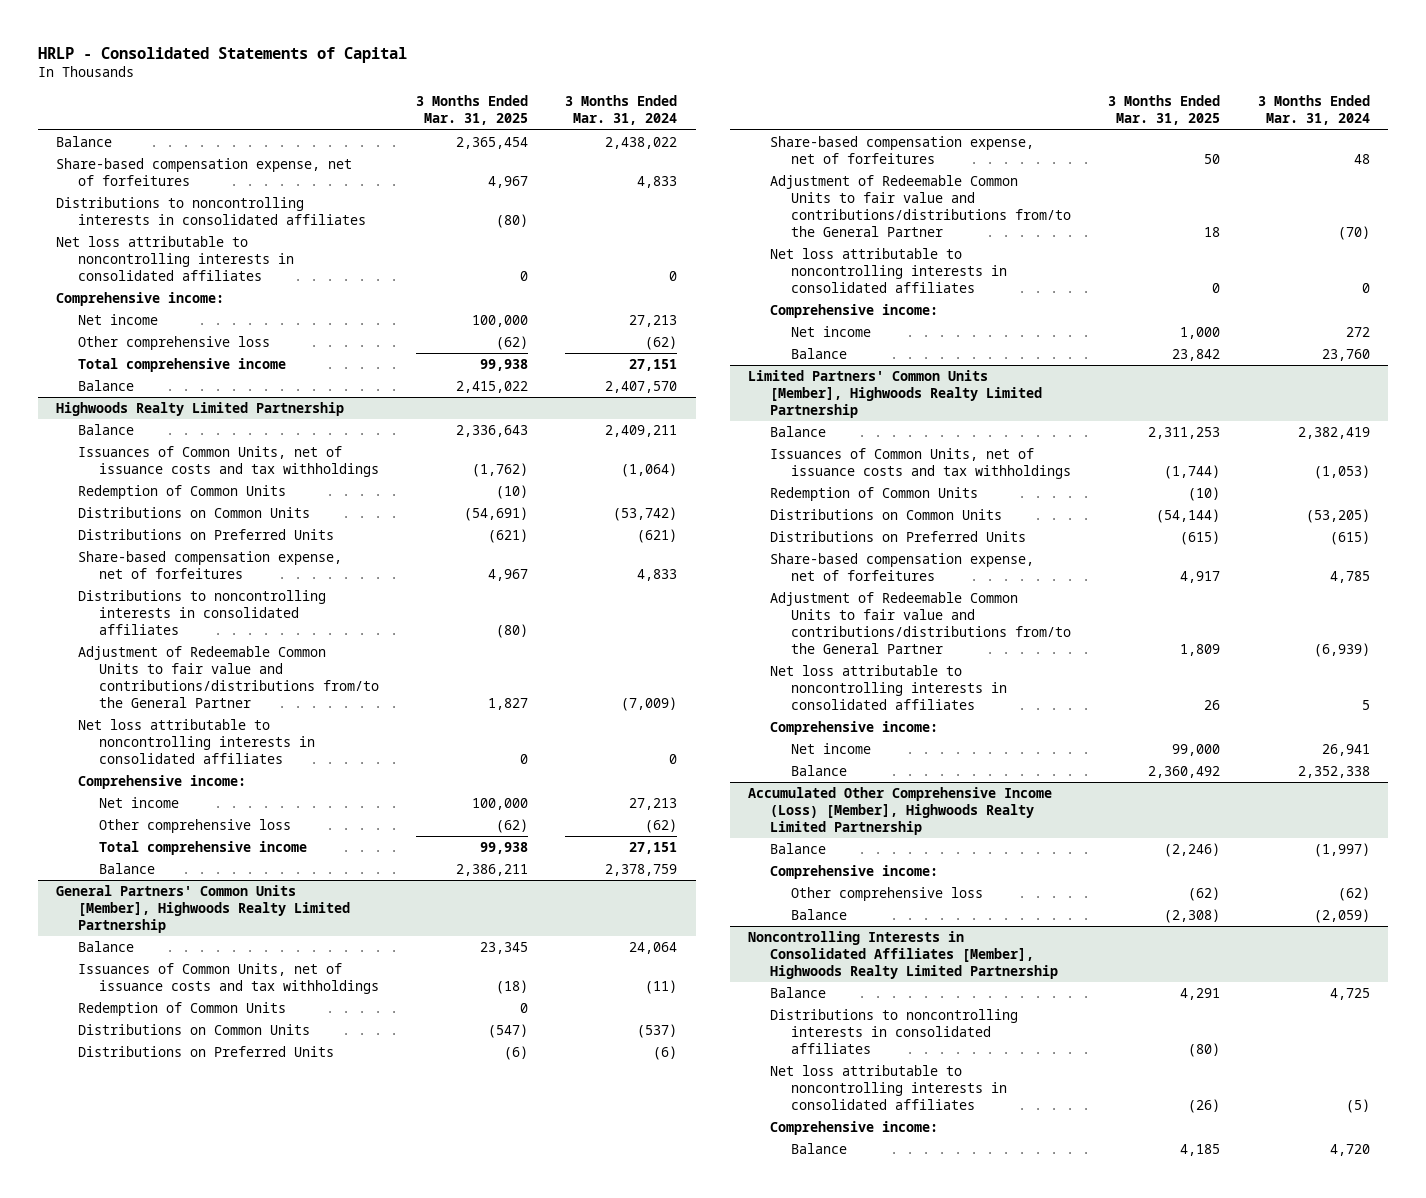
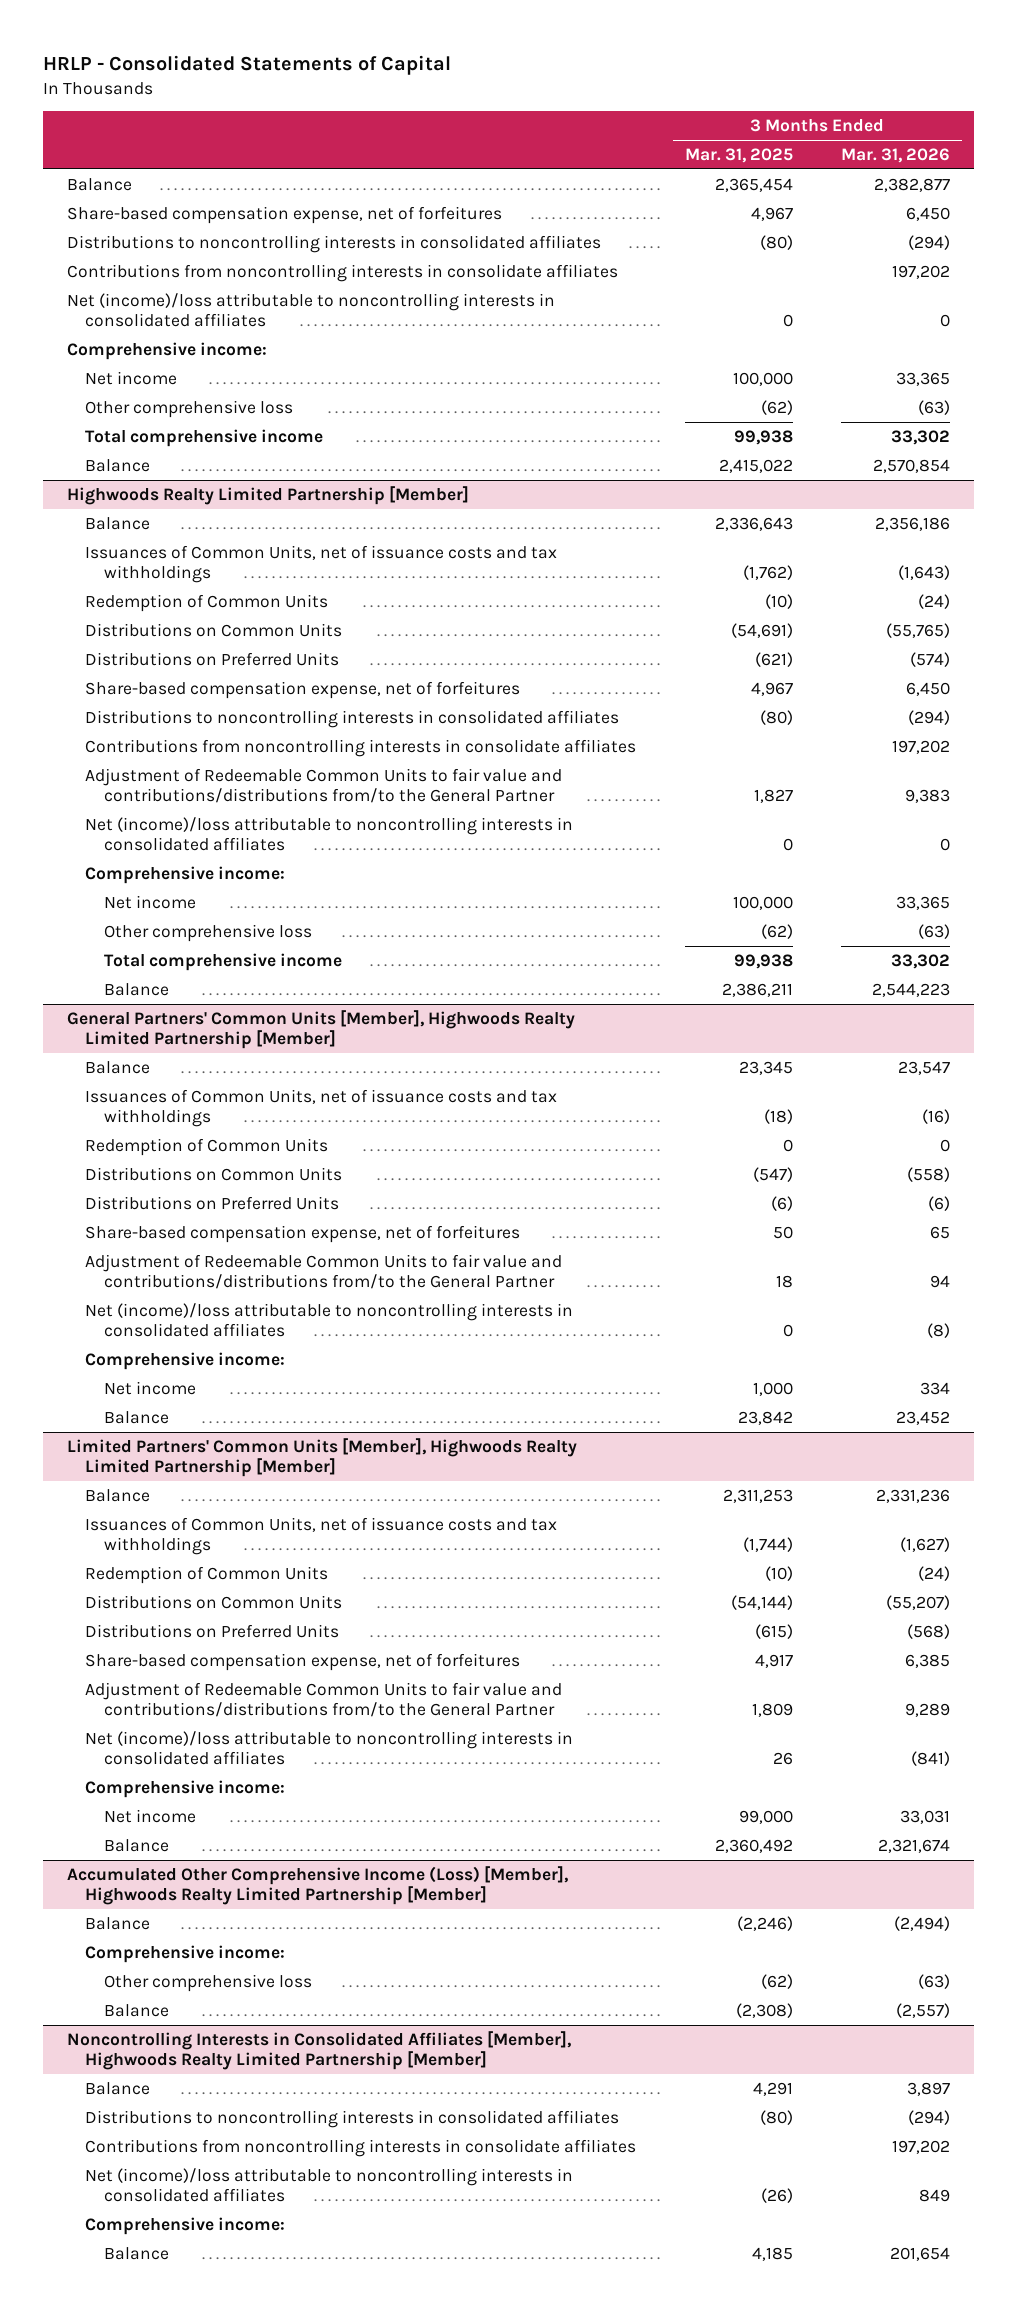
[565,95,678,126] 3 Months Ended Mar. 31, 2024 -> none
none -> [840,148,950,164] Mar. 31, 2026
none -> [66,263,618,282] Contributions from noncontrolling interests in consolidate affiliates
[56,236,294,282] Net loss attributable to noncontrolling interests in consolidated affiliates -> [66,292,555,328] Net (income)/loss attributable to noncontrolling interests in consolidated affiliates
[56,402,345,417] Highwoods Realty Limited Partnership -> [66,485,469,505] Highwoods Realty Limited Partnership [Member]
none -> [85,738,637,757] Contributions from noncontrolling interests in consolidate affiliates
[77,719,316,765] Net loss attributable to noncontrolling interests in consolidated affiliates -> [85,816,574,852] Net (income)/loss attributable to noncontrolling interests in consolidated affiliates
[56,885,350,934] General Partners' Common Units [Member], Highwoods Realty Limited Partnership -> [66,1009,575,1050] General Partners' Common Units [Member], Highwoods Realty Limited Partnership [Member]
[769,248,1008,294] Net loss attributable to noncontrolling interests in consolidated affiliates -> [85,1302,574,1338] Net (income)/loss attributable to noncontrolling interests in consolidated affiliates
[748,370,1042,419] Limited Partners' Common Units [Member], Highwoods Realty Limited Partnership -> [66,1437,577,1478] Limited Partners' Common Units [Member], Highwoods Realty Limited Partnership [Member]
[769,665,1008,711] Net loss attributable to noncontrolling interests in consolidated affiliates -> [85,1730,574,1766] Net (income)/loss attributable to noncontrolling interests in consolidated affiliates
[748,787,1053,836] Accumulated Other Comprehensive Income (Loss) [Member], Highwoods Realty Limited Partnership -> [66,1865,568,1906] Accumulated Other Comprehensive Income (Loss) [Member], Highwoods Realty Limited Partnership [Member]
[748,931,1058,980] Noncontrolling Interests in Consolidated Affiliates [Member], Highwoods Realty Limited Partnership -> [66,2030,571,2071] Noncontrolling Interests in Consolidated Affiliates [Member], Highwoods Realty Limited Partnership [Member]
none -> [85,2138,637,2157] Contributions from noncontrolling interests in consolidate affiliates
[769,1065,1008,1111] Net loss attributable to noncontrolling interests in consolidated affiliates -> [85,2167,574,2203] Net (income)/loss attributable to noncontrolling interests in consolidated affiliates

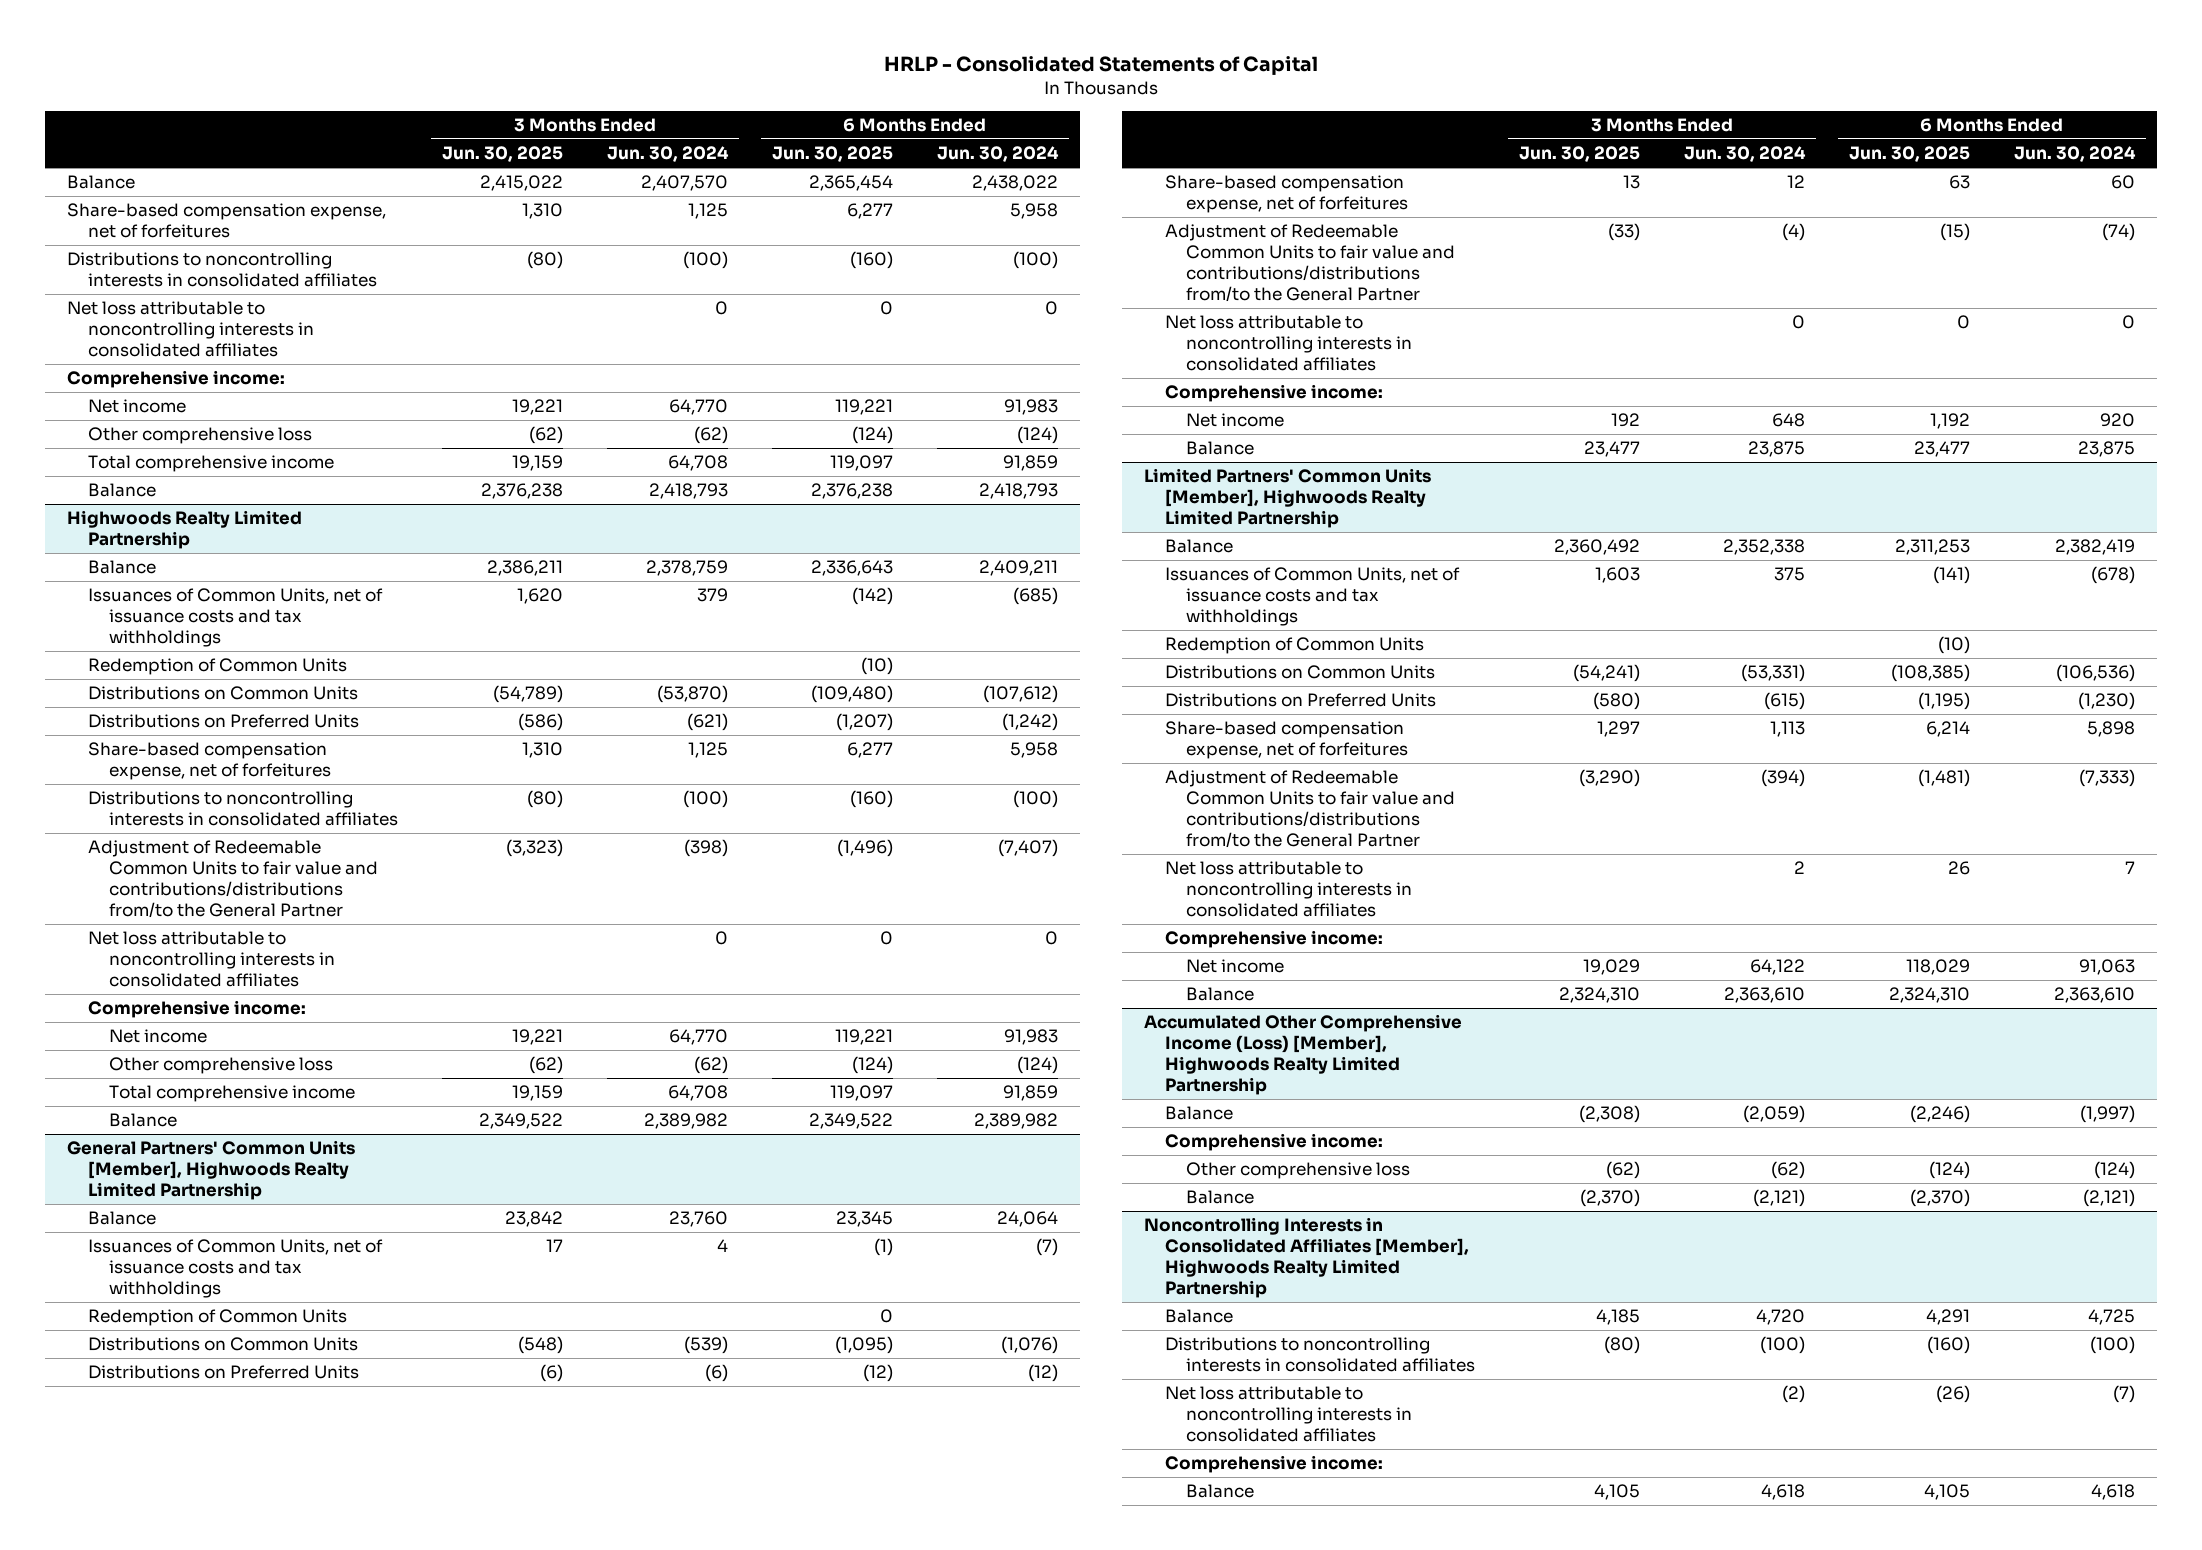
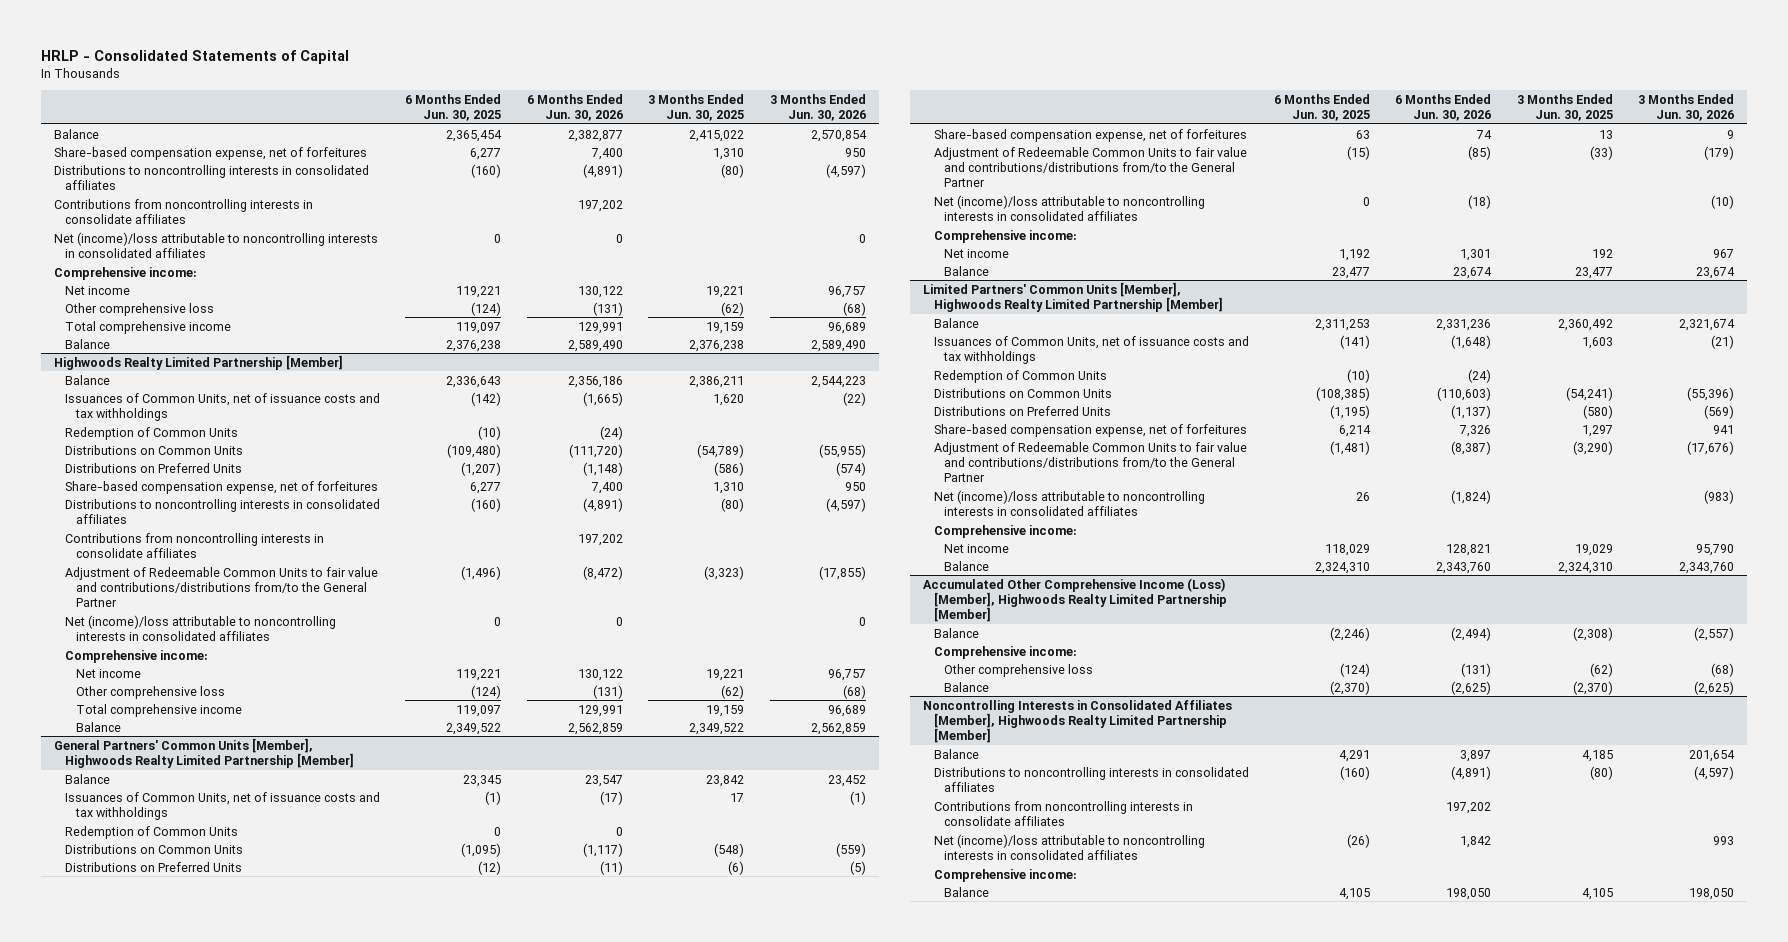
[607,146,730,163] Jun. 30, 2024 -> none
[937,146,1060,163] Jun. 30, 2024 -> none
none -> [526,94,623,122] 6 Months Ended Jun. 30, 2026
none -> [769,94,866,122] 3 Months Ended Jun. 30, 2026
none -> [54,198,314,224] Contributions from noncontrolling interests in consolidate affiliates
[67,301,315,357] Net loss attributable to noncontrolling interests in consolidated affiliates -> [54,231,379,258] Net (income)/loss attributable to noncontrolling interests in consolidated affiliates
[67,510,303,550] Highwoods Realty Limited Partnership -> [54,354,344,370] Highwoods Realty Limited Partnership [Member]
none -> [65,532,325,558] Contributions from noncontrolling interests in consolidate affiliates
[88,931,336,987] Net loss attributable to noncontrolling interests in consolidated affiliates -> [65,614,337,641] Net (income)/loss attributable to noncontrolling interests in consolidated affiliates
[67,1140,356,1200] General Partners' Common Units [Member], Highwoods Realty Limited Partnership -> [54,737,355,768] General Partners' Common Units [Member], Highwoods Realty Limited Partnership [Member]
[1165,315,1413,371] Net loss attributable to noncontrolling interests in consolidated affiliates -> [933,194,1205,221] Net (income)/loss attributable to noncontrolling interests in consolidated affiliates
[1144,468,1432,528] Limited Partners' Common Units [Member], Highwoods Realty Limited Partnership -> [922,281,1223,312] Limited Partners' Common Units [Member], Highwoods Realty Limited Partnership [Member]
[1165,861,1413,917] Net loss attributable to noncontrolling interests in consolidated affiliates -> [933,489,1205,516] Net (income)/loss attributable to noncontrolling interests in consolidated affiliates
[1144,1014,1463,1095] Accumulated Other Comprehensive Income (Loss) [Member], Highwoods Realty Limited Partnership -> [922,577,1227,622] Accumulated Other Comprehensive Income (Loss) [Member], Highwoods Realty Limited Partnership [Member]
[1144,1217,1470,1298] Noncontrolling Interests in Consolidated Affiliates [Member], Highwoods Realty Limited Partnership -> [922,699,1232,743] Noncontrolling Interests in Consolidated Affiliates [Member], Highwoods Realty Limited Partnership [Member]
none -> [933,800,1193,826] Contributions from noncontrolling interests in consolidate affiliates
[1165,1386,1413,1442] Net loss attributable to noncontrolling interests in consolidated affiliates -> [933,833,1205,860] Net (income)/loss attributable to noncontrolling interests in consolidated affiliates

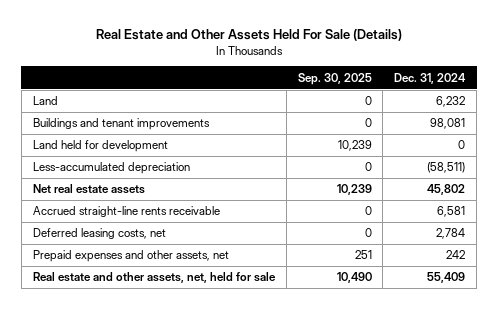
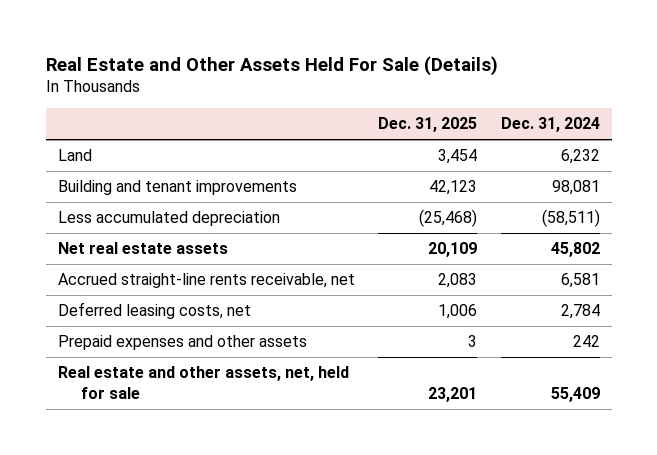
[297,72,372,85] Sep. 30, 2025 -> none
none -> [378,117,478,133] Dec. 31, 2025
[32,140,168,153] Land held for development -> none
[32,118,210,131] Buildings and tenant improvements -> [57,180,297,196] Building and tenant improvements
[32,162,190,175] Less-accumulated depreciation -> [57,211,280,227] Less accumulated depreciation
[32,206,220,218] Accrued straight-line rents receivable -> [57,273,355,289] Accrued straight-line rents receivable, net
[32,250,229,263] Prepaid expenses and other assets, net -> [57,335,307,351] Prepaid expenses and other assets

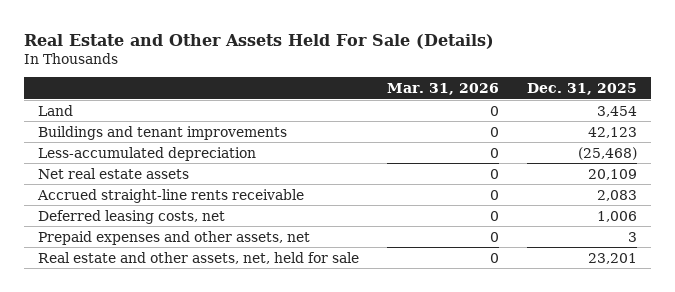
[500,117,600,133] Dec. 31, 2024 -> none
none -> [387,82,500,95] Mar. 31, 2026
[57,180,297,196] Building and tenant improvements -> [38,125,288,140] Buildings and tenant improvements
[57,211,280,227] Less accumulated depreciation -> [38,146,257,161] Less-accumulated depreciation
[57,273,355,289] Accrued straight-line rents receivable, net -> [37,188,305,203] Accrued straight-line rents receivable
[57,335,307,351] Prepaid expenses and other assets -> [38,230,311,245] Prepaid expenses and other assets, net

